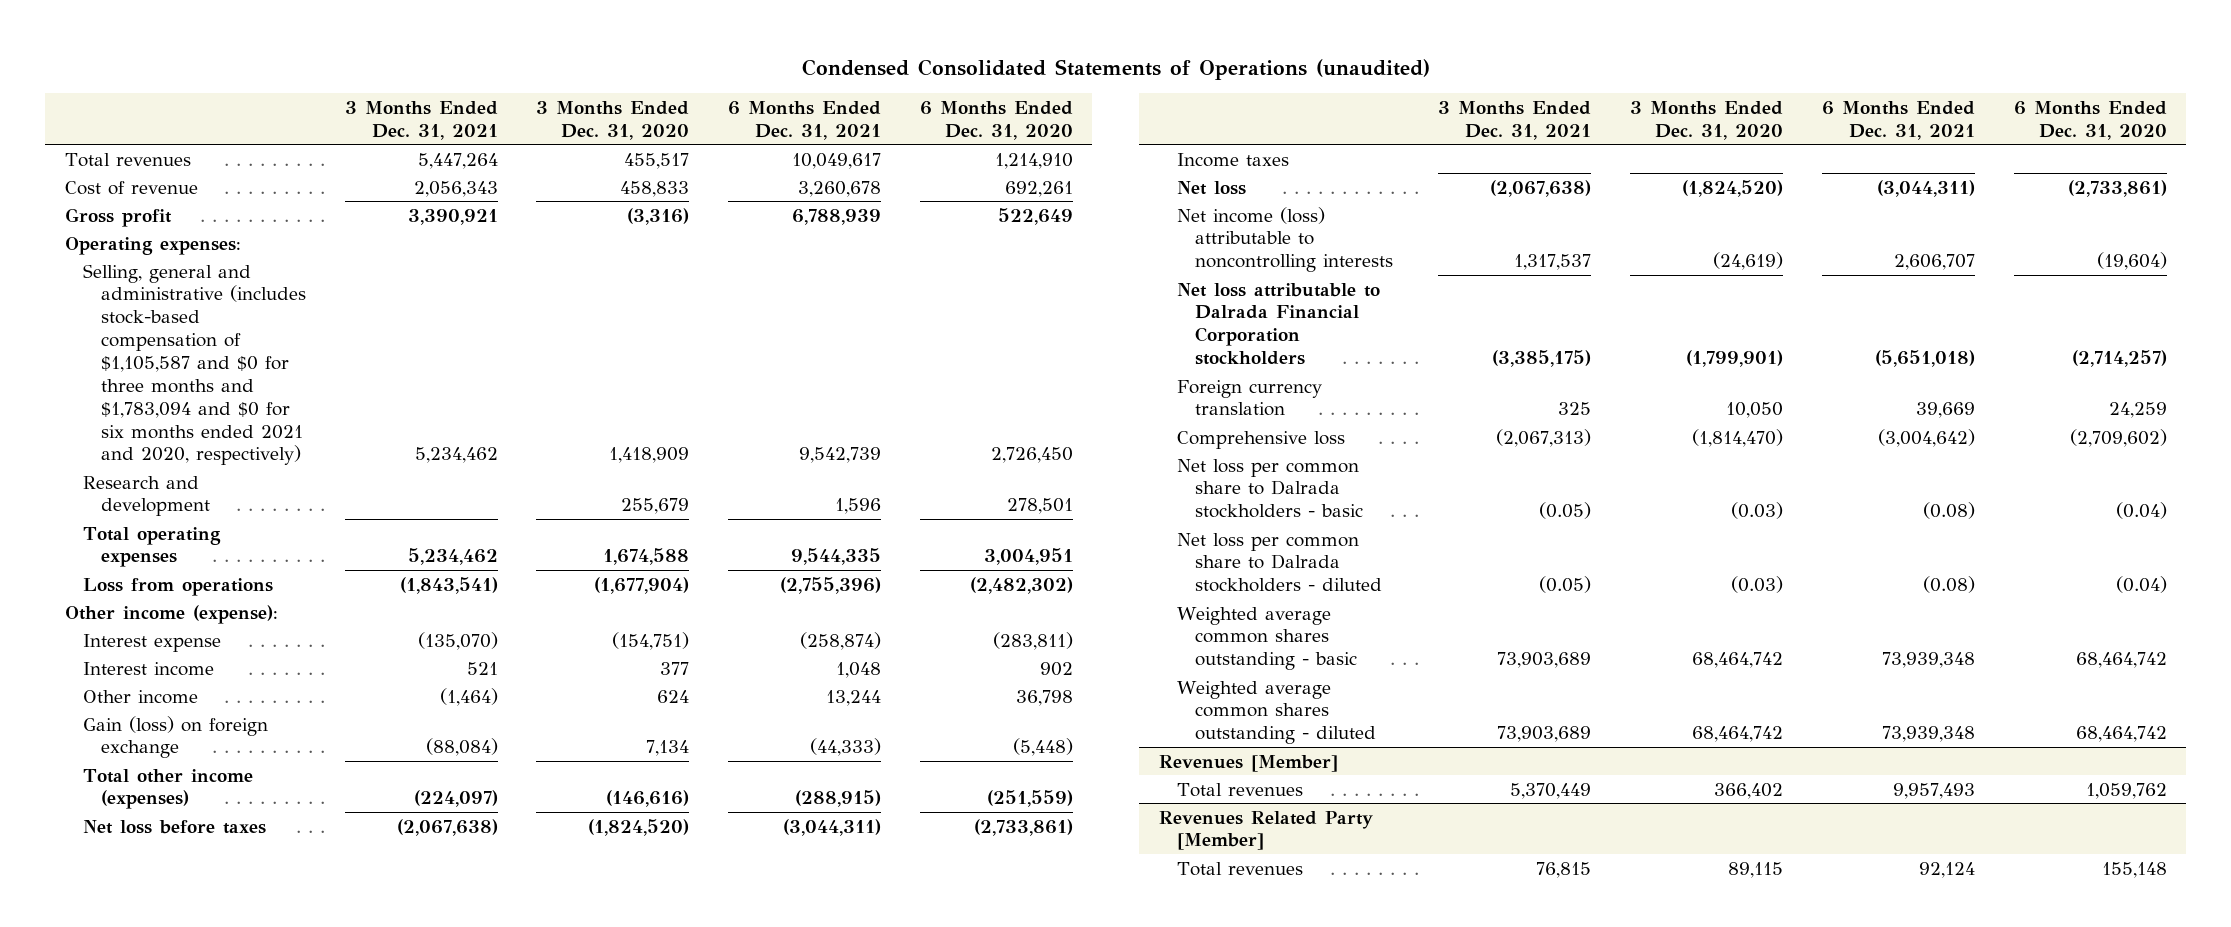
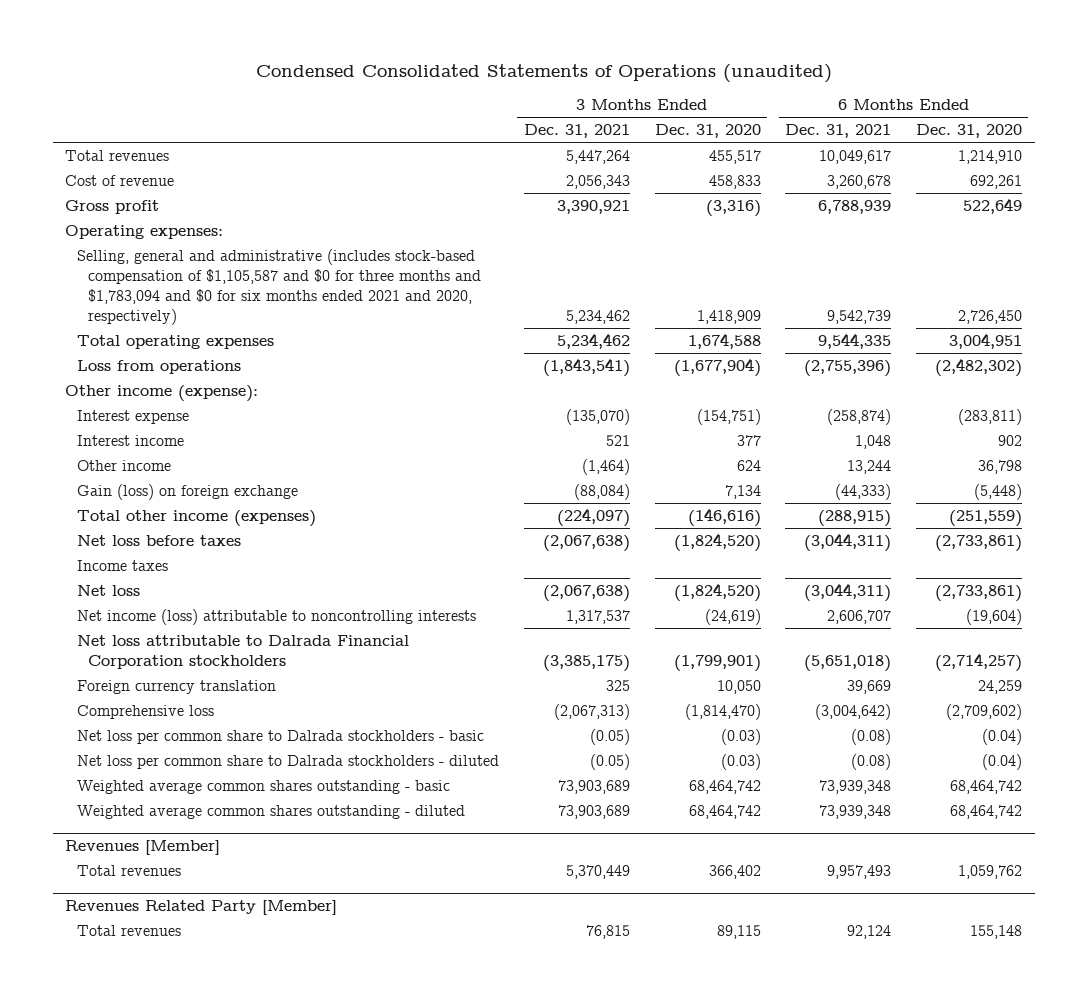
[82,475,210,517] Research and development -> none

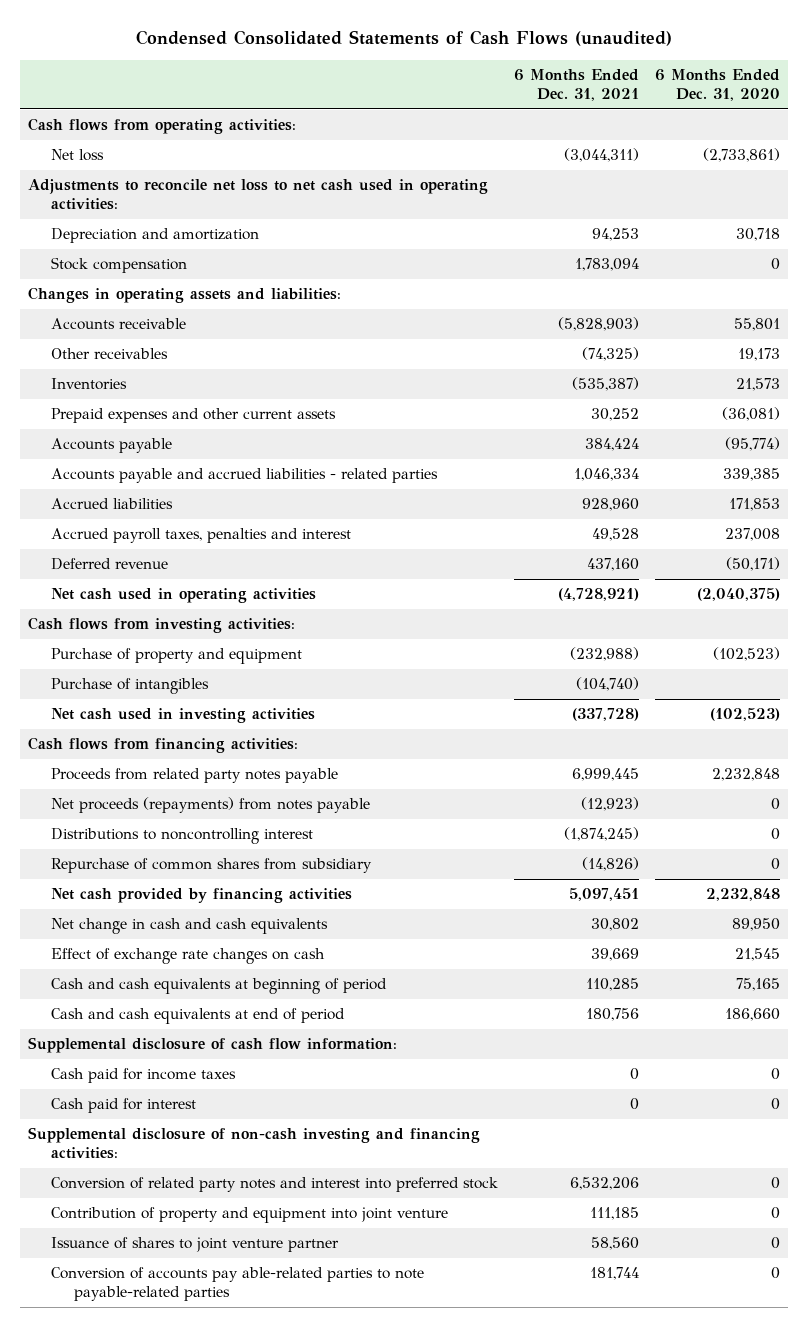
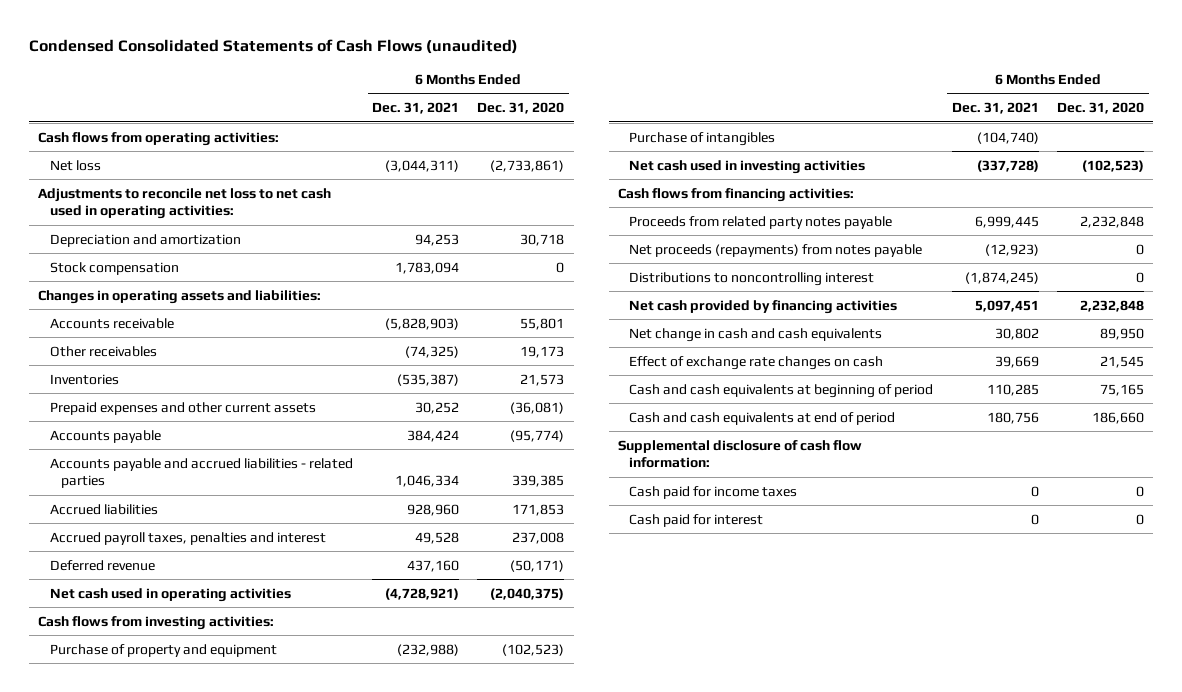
[51,858,373,874] Repurchase of common shares from subsidiary -> none
[27,1127,480,1160] Supplemental disclosure of non-cash investing and financing activities: -> none
[51,1177,499,1193] Conversion of related party notes and interest into preferred stock -> none
[51,1207,449,1224] Contribution of property and equipment into joint venture -> none
[51,1237,340,1253] Issuance of shares to joint venture partner -> none
[51,1267,425,1302] Conversion of accounts pay able-related parties to note payable-related parties -> none

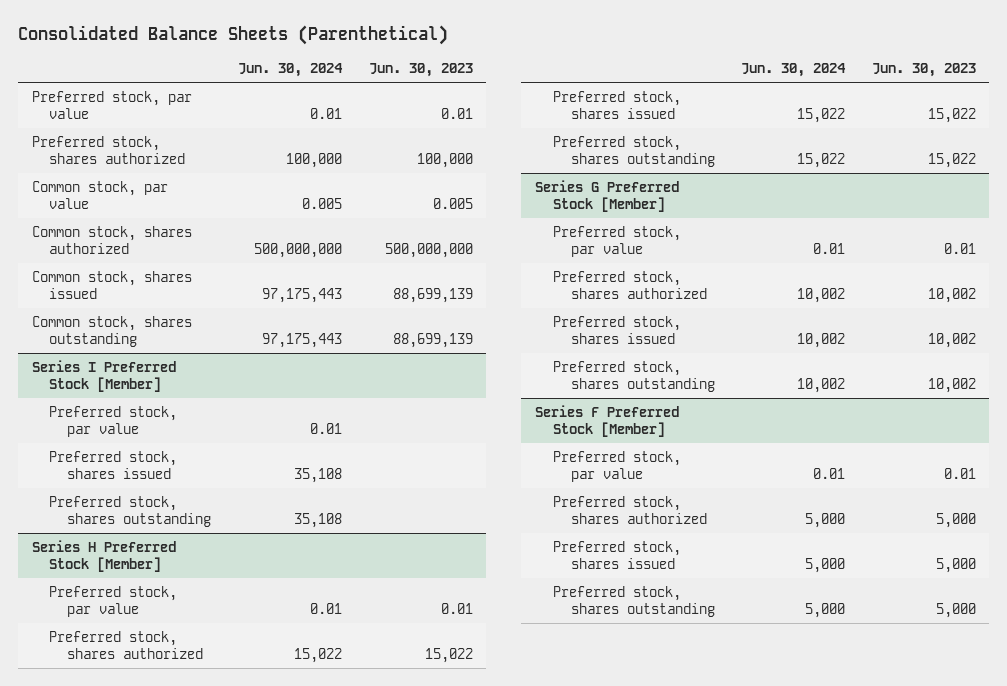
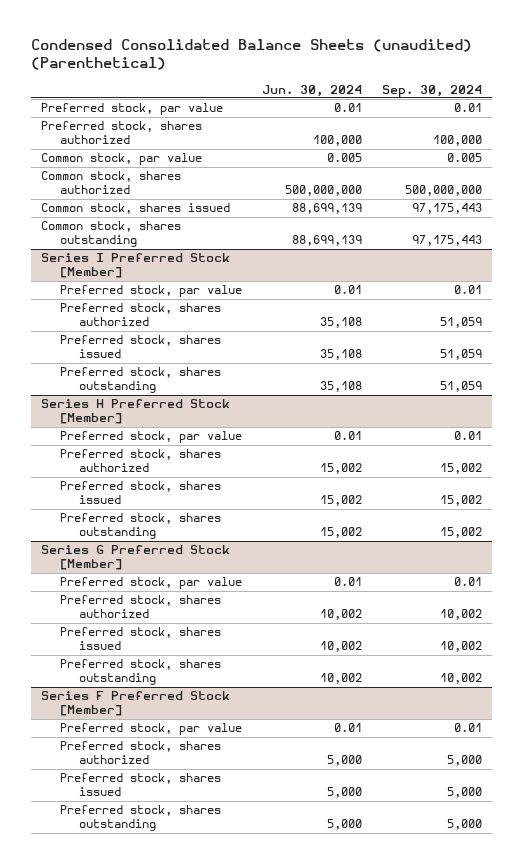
[18,25,449,46] Consolidated Balance Sheets (Parenthetical) -> [30,38,472,71] Condensed Consolidated Balance Sheets (unaudited) (Parenthetical)
[368,63,473,78] Jun. 30, 2023 -> none
none -> [382,84,483,97] Sep. 30, 2024
[262,287,343,303] 97,175,443 -> [292,203,363,215] 88,699,139
[262,332,343,348] 97,175,443 -> [292,235,363,247] 88,699,139
none -> [59,303,221,327] Preferred stock, shares authorized
[294,647,343,663] 15,022 -> [320,463,363,475] 15,002
[797,107,846,123] 15,022 -> [320,495,363,507] 15,002
[797,152,846,168] 15,022 -> [320,527,363,539] 15,002

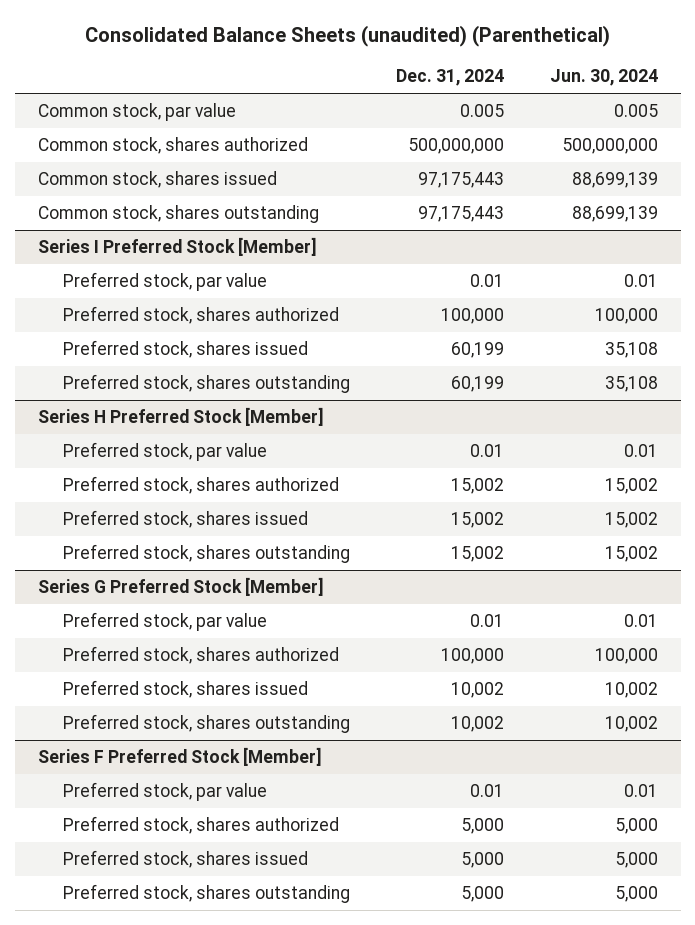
[30,38,472,71] Condensed Consolidated Balance Sheets (unaudited) (Parenthetical) -> [84,24,610,47] Consolidated Balance Sheets (unaudited) (Parenthetical)
[382,84,483,97] Sep. 30, 2024 -> none
none -> [395,69,504,87] Dec. 31, 2024
[40,103,223,116] Preferred stock, par value -> none
[40,121,202,145] Preferred stock, shares authorized -> none
[320,317,363,329] 35,108 -> [594,308,658,325] 100,000
[320,609,363,621] 10,002 -> [594,648,658,665] 100,000

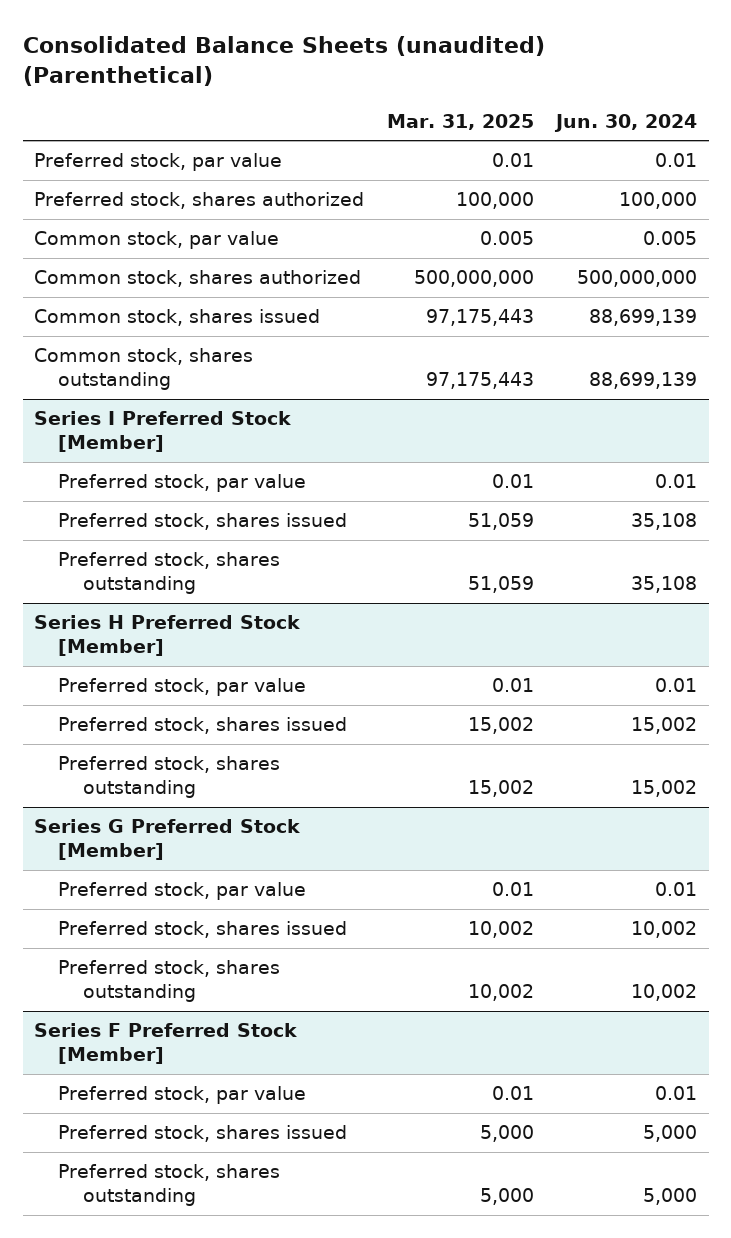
[395,69,504,87] Dec. 31, 2024 -> none
none -> [386,114,534,131] Mar. 31, 2025
none -> [34,153,283,172] Preferred stock, par value
none -> [34,192,365,210] Preferred stock, shares authorized
[62,306,339,325] Preferred stock, shares authorized -> none
[62,476,339,495] Preferred stock, shares authorized -> none
[62,646,339,665] Preferred stock, shares authorized -> none
[62,816,339,835] Preferred stock, shares authorized -> none

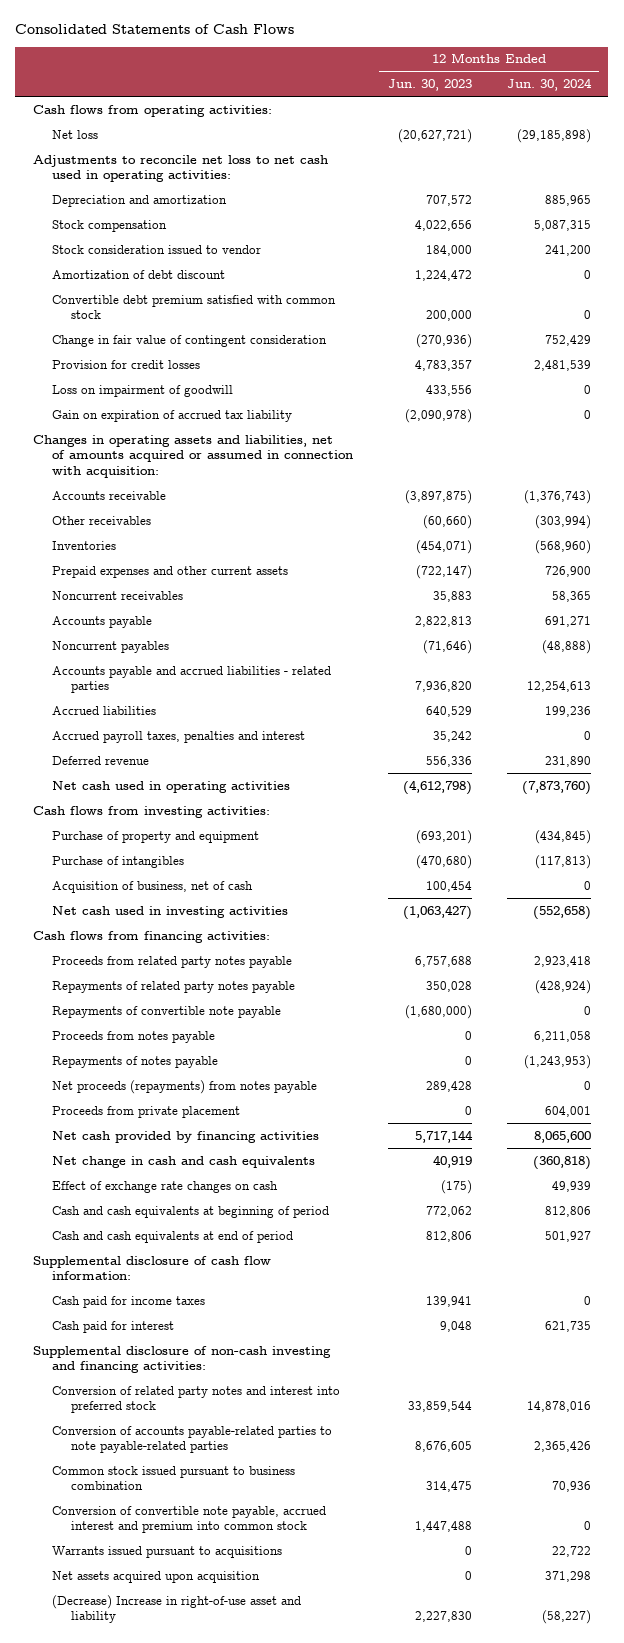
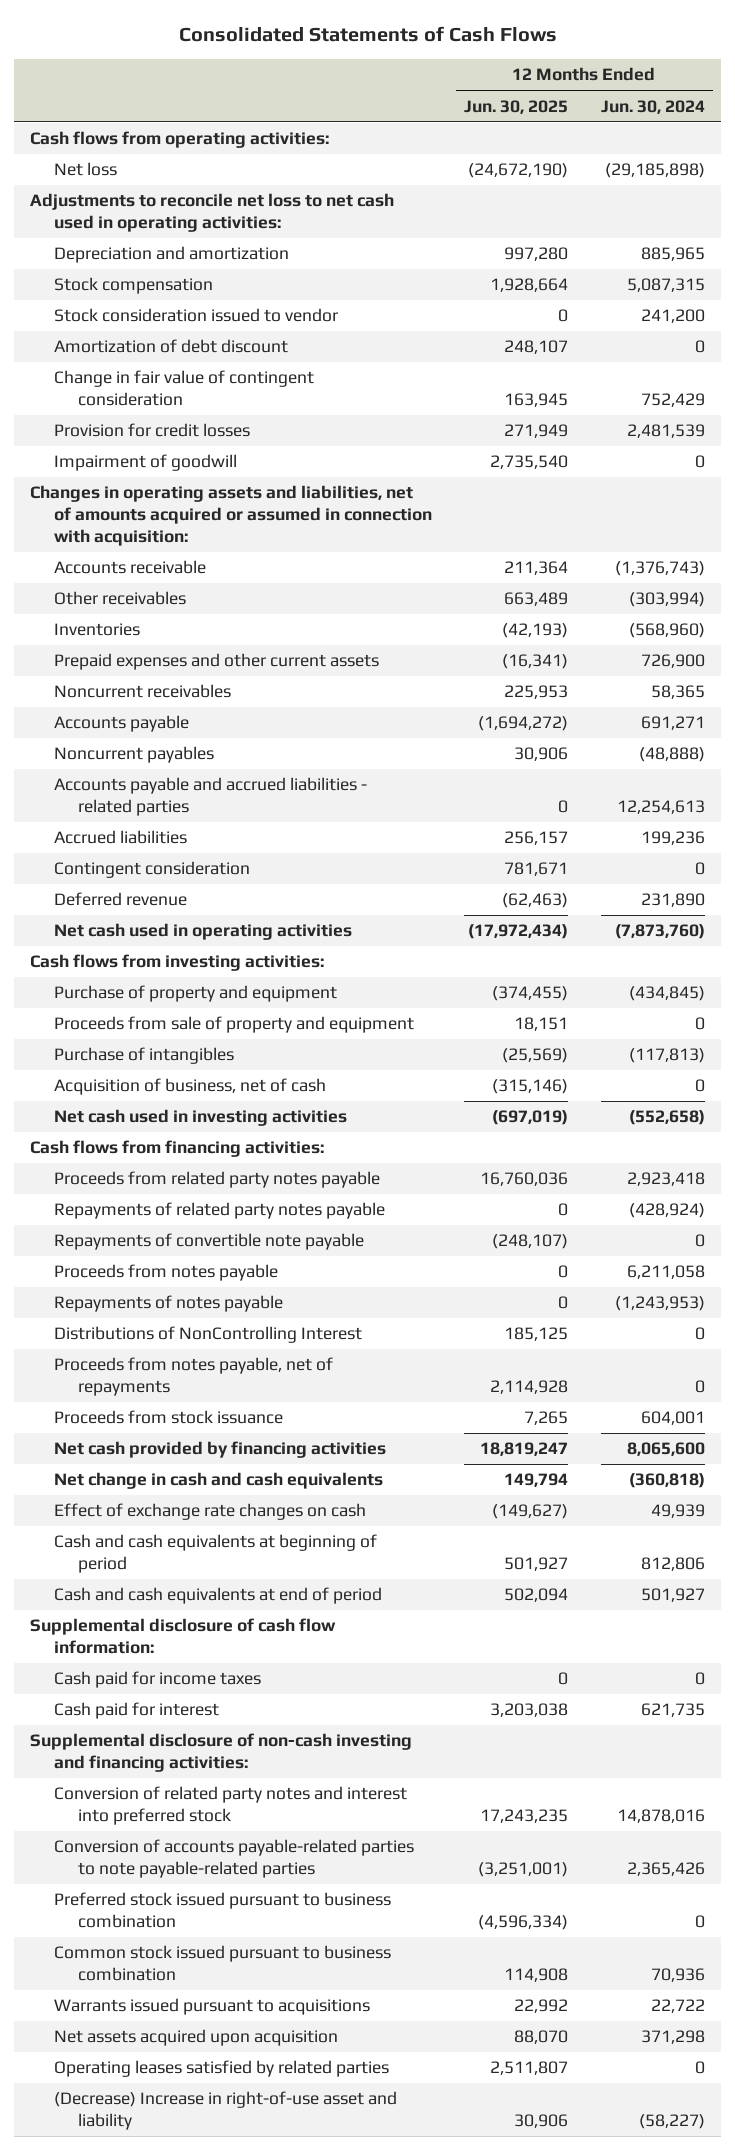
[387,79,472,92] Jun. 30, 2023 -> none
none -> [464,99,569,114] Jun. 30, 2025
[52,294,337,320] Convertible debt premium satisfied with common stock -> none
[52,409,293,422] Gain on expiration of accrued tax liability -> none
[52,384,234,397] Loss on impairment of goodwill -> [54,454,238,472] Impairment of goodwill
[52,730,306,743] Accrued payroll taxes, penalties and interest -> none
none -> [54,861,251,879] Contingent consideration
none -> [54,1016,415,1034] Proceeds from sale of property and equipment
none -> [54,1326,363,1344] Distributions of NonControlling Interest
[52,1079,318,1094] Net proceeds (repayments) from notes payable -> [54,1357,334,1397] Proceeds from notes payable, net of repayments
[52,1105,241,1118] Proceeds from private placement -> [54,1410,284,1425] Proceeds from stock issuance
none -> [54,1892,392,1929] Preferred stock issued pursuant to business combination
[52,1505,327,1534] Conversion of convertible note payable, accrued interest and premium into common stock -> none
none -> [54,2060,390,2078] Operating leases satisfied by related parties

